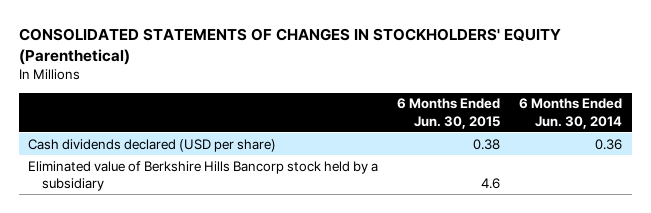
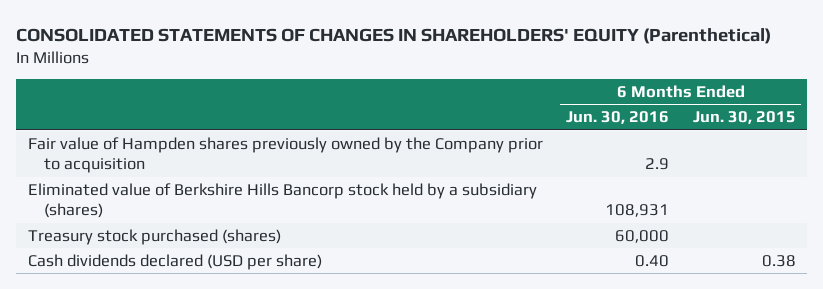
[18,27,561,65] CONSOLIDATED STATEMENTS OF CHANGES IN STOCKHOLDERS' EQUITY (Parenthetical) -> [15,28,771,45] CONSOLIDATED STATEMENTS OF CHANGES IN SHAREHOLDERS' EQUITY (Parenthetical)
[519,98,623,129] 6 Months Ended Jun. 30, 2014 -> none
none -> [566,111,670,125] Jun. 30, 2016
none -> [27,136,543,174] Fair value of Hampden shares previously owned by the Company prior to acquisition
none -> [27,182,537,219] Eliminated value of Berkshire Hills Bancorp stock held by a subsidiary (shares)
none -> [27,228,281,245] Treasury stock purchased (shares)
[28,160,379,192] Eliminated value of Berkshire Hills Bancorp stock held by a subsidiary -> none

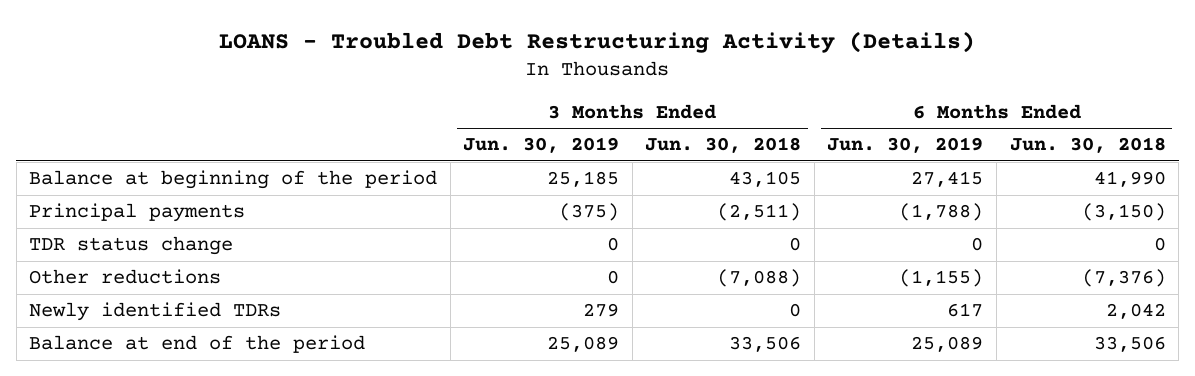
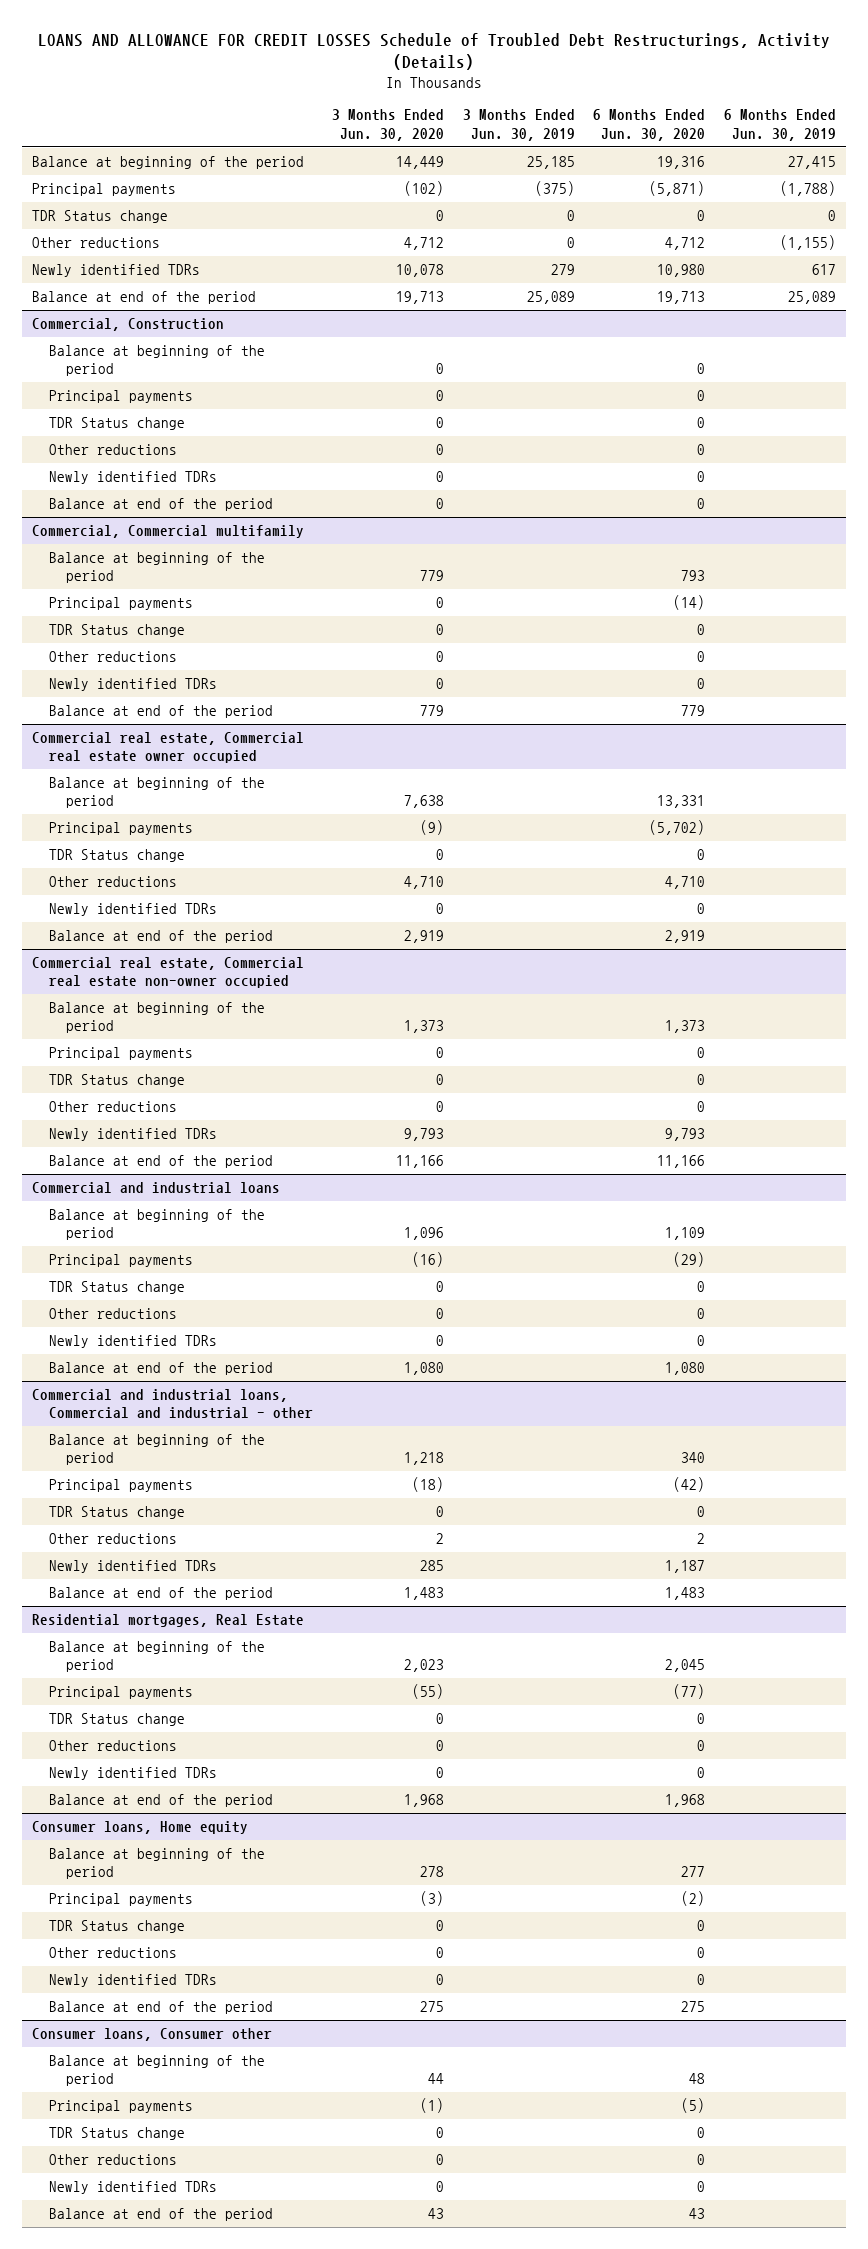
[219,30,976,53] LOANS - Troubled Debt Restructuring Activity (Details) -> [38,32,831,71] LOANS AND ALLOWANCE FOR CREDIT LOSSES Schedule of Troubled Debt Restructurings, Activity (Details)
[645,137,802,154] Jun. 30, 2018 -> none
[1009,137,1166,154] Jun. 30, 2018 -> none
none -> [331,109,444,141] 3 Months Ended Jun. 30, 2020
none -> [593,109,706,141] 6 Months Ended Jun. 30, 2020
[29,236,234,256] TDR status change -> [31,210,168,224] TDR Status change
none -> [31,318,224,332] Commercial, Construction
none -> [48,345,265,377] Balance at beginning of the period
none -> [48,390,193,404] Principal payments
none -> [48,417,185,431] TDR Status change
none -> [48,444,177,456] Other reductions
none -> [48,471,217,485] Newly identified TDRs
none -> [48,498,273,512] Balance at end of the period
none -> [31,525,304,539] Commercial, Commercial multifamily
none -> [48,552,265,584] Balance at beginning of the period
none -> [48,597,193,611] Principal payments
none -> [48,624,185,638] TDR Status change
none -> [48,651,177,663] Other reductions
none -> [48,678,217,692] Newly identified TDRs
none -> [48,705,273,719] Balance at end of the period
none -> [31,732,304,764] Commercial real estate, Commercial real estate owner occupied
none -> [48,777,265,809] Balance at beginning of the period
none -> [48,822,193,836] Principal payments
none -> [48,849,185,863] TDR Status change
none -> [48,876,177,888] Other reductions
none -> [48,903,217,917] Newly identified TDRs
none -> [48,930,273,944] Balance at end of the period
none -> [31,957,304,989] Commercial real estate, Commercial real estate non-owner occupied
none -> [48,1002,265,1034] Balance at beginning of the period
none -> [48,1047,193,1061] Principal payments
none -> [48,1074,185,1088] TDR Status change
none -> [48,1101,177,1113] Other reductions
none -> [48,1128,217,1142] Newly identified TDRs
none -> [48,1155,273,1169] Balance at end of the period
none -> [31,1182,280,1195] Commercial and industrial loans
none -> [48,1209,265,1241] Balance at beginning of the period
none -> [48,1254,193,1268] Principal payments
none -> [48,1281,185,1295] TDR Status change
none -> [48,1308,177,1320] Other reductions
none -> [48,1335,217,1349] Newly identified TDRs
none -> [48,1362,273,1376] Balance at end of the period
none -> [31,1389,313,1420] Commercial and industrial loans, Commercial and industrial - other
none -> [48,1434,265,1466] Balance at beginning of the period
none -> [48,1479,193,1493] Principal payments
none -> [48,1506,185,1520] TDR Status change
none -> [48,1533,177,1545] Other reductions
none -> [48,1560,217,1574] Newly identified TDRs
none -> [48,1587,273,1601] Balance at end of the period
none -> [31,1614,304,1628] Residential mortgages, Real Estate
none -> [48,1641,265,1673] Balance at beginning of the period
none -> [48,1686,193,1700] Principal payments
none -> [48,1713,185,1727] TDR Status change
none -> [48,1740,177,1752] Other reductions
none -> [48,1767,217,1781] Newly identified TDRs
none -> [48,1794,273,1808] Balance at end of the period
none -> [31,1821,248,1835] Consumer loans, Home equity
none -> [48,1848,265,1880] Balance at beginning of the period
none -> [48,1893,193,1907] Principal payments
none -> [48,1920,185,1934] TDR Status change
none -> [48,1947,177,1959] Other reductions
none -> [48,1974,217,1988] Newly identified TDRs
none -> [48,2001,273,2015] Balance at end of the period
none -> [31,2028,272,2042] Consumer loans, Consumer other
none -> [48,2055,265,2087] Balance at beginning of the period
none -> [48,2100,193,2114] Principal payments
none -> [48,2127,185,2141] TDR Status change
none -> [48,2154,177,2166] Other reductions
none -> [48,2181,217,2195] Newly identified TDRs
none -> [48,2208,273,2222] Balance at end of the period

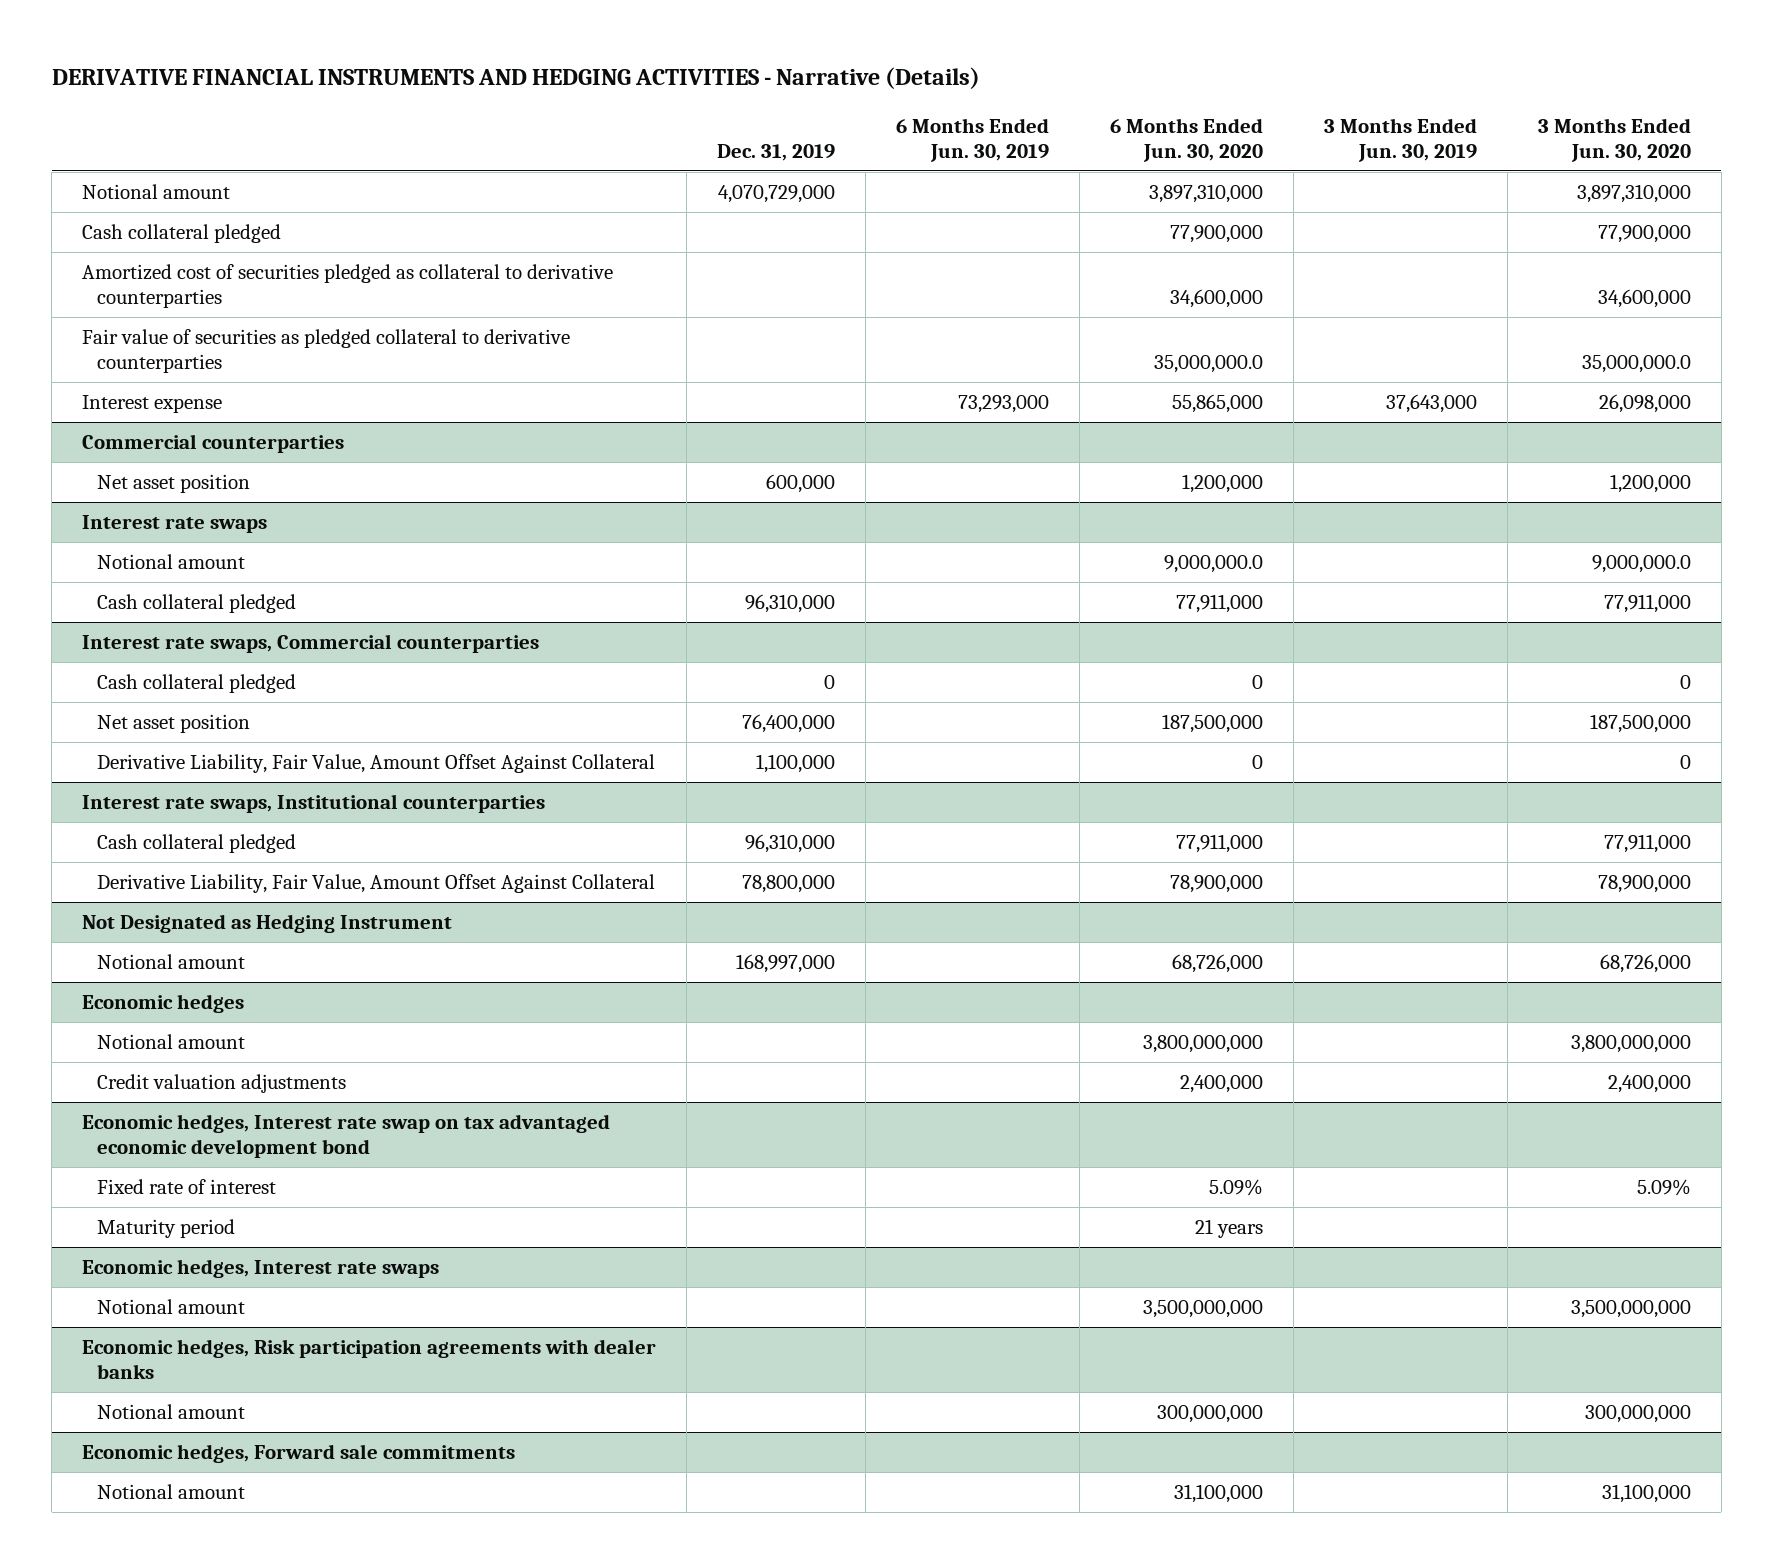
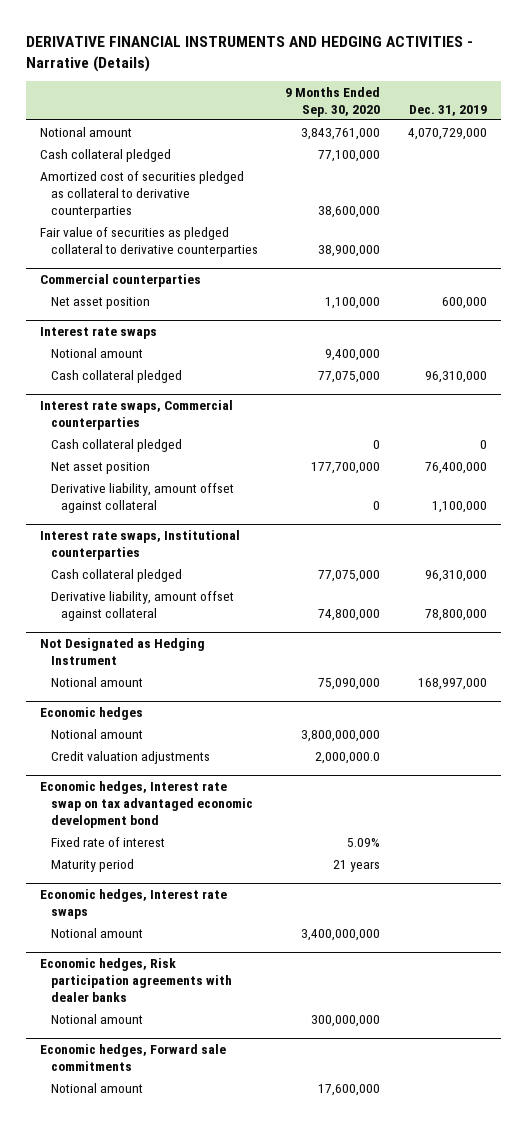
[896,117,1050,163] 6 Months Ended Jun. 30, 2019 -> none
[1110,117,1264,163] 6 Months Ended Jun. 30, 2020 -> none
[1323,117,1477,163] 3 Months Ended Jun. 30, 2019 -> none
[1537,117,1691,163] 3 Months Ended Jun. 30, 2020 -> none
none -> [285,86,381,117] 9 Months Ended Sep. 30, 2020
[82,395,223,414] Interest expense -> none
[97,754,656,774] Derivative Liability, Fair Value, Amount Offset Against Collateral -> [50,482,234,513] Derivative liability, amount offset against collateral
[97,874,656,894] Derivative Liability, Fair Value, Amount Offset Against Collateral -> [50,590,234,621] Derivative liability, amount offset against collateral

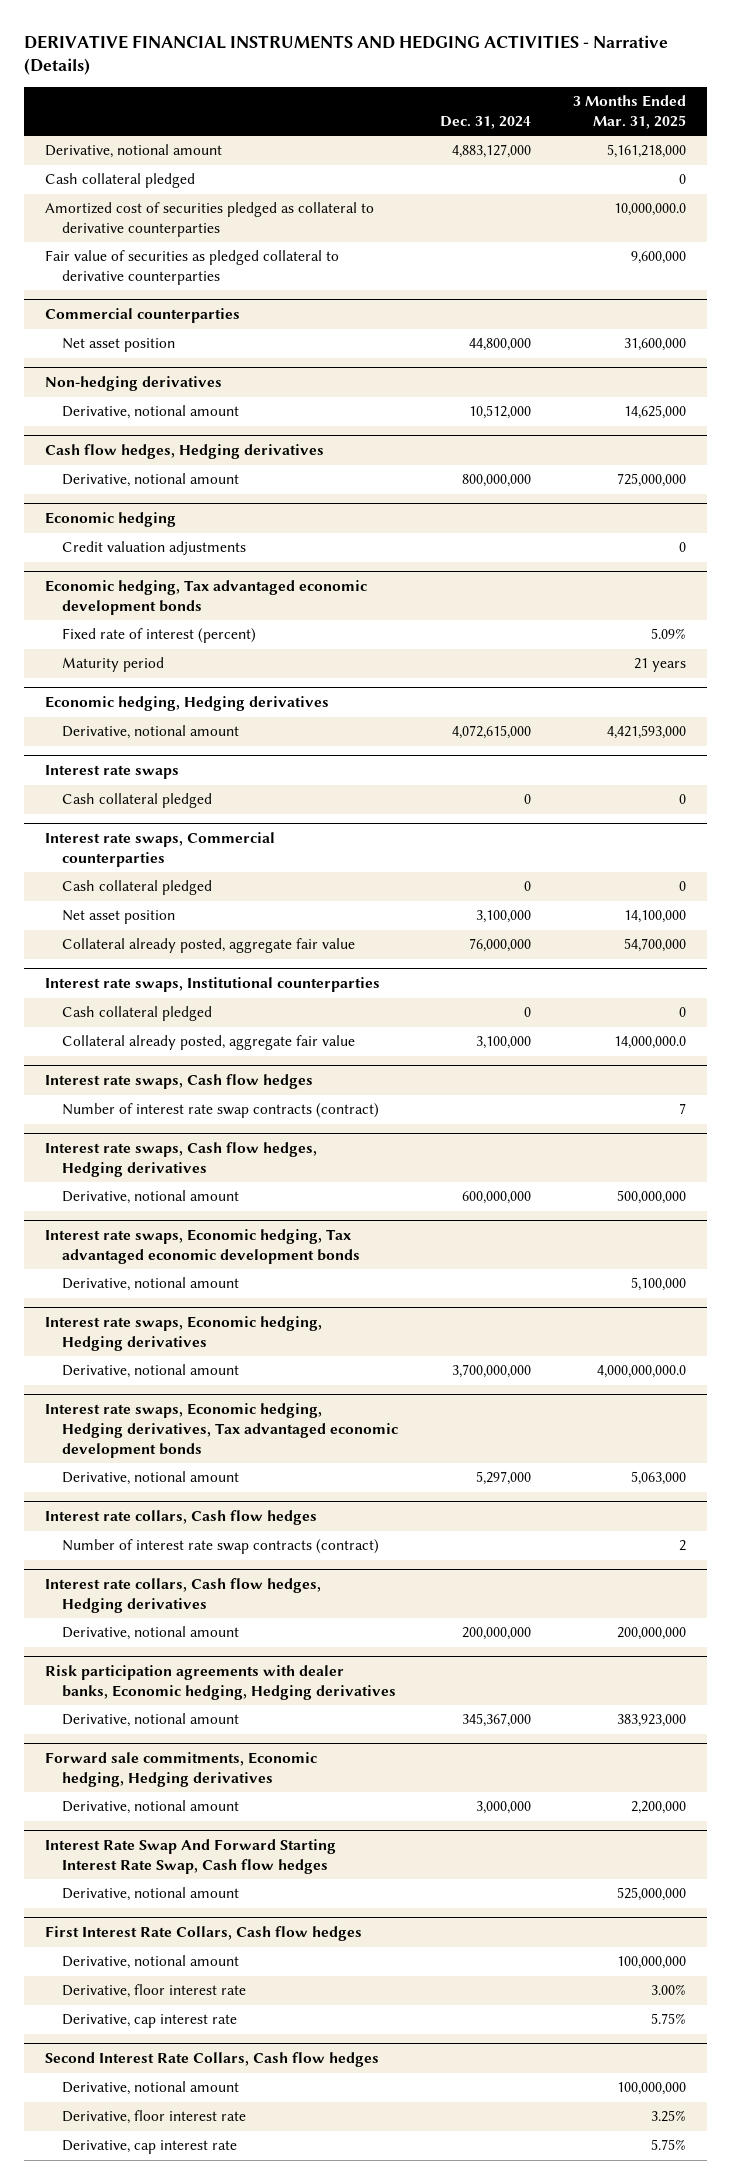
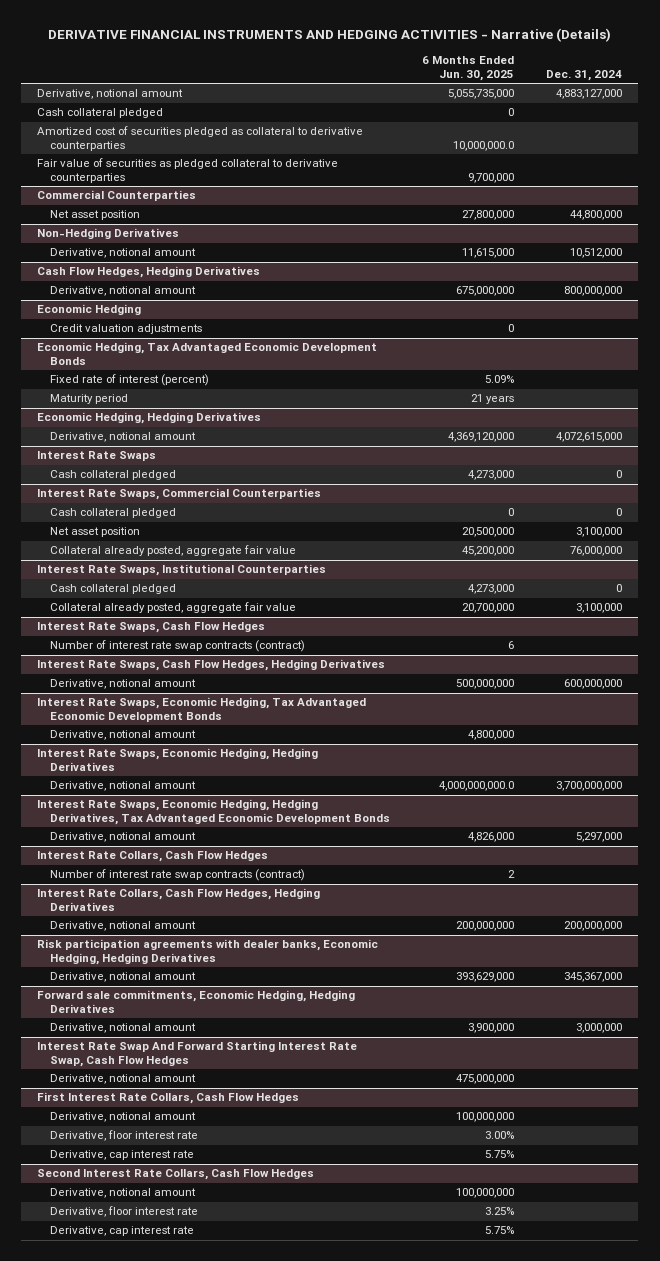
[573,95,687,129] 3 Months Ended Mar. 31, 2025 -> none
none -> [422,56,515,82] 6 Months Ended Jun. 30, 2025
[44,308,240,324] Commercial counterparties -> [37,190,197,202] Commercial Counterparties
[44,376,222,392] Non-hedging derivatives -> [37,228,180,240] Non-Hedging Derivatives
[44,444,324,460] Cash flow hedges, Hedging derivatives -> [37,266,261,279] Cash Flow Hedges, Hedging Derivatives
[44,512,176,528] Economic hedging -> [37,304,142,316] Economic Hedging
[44,580,367,615] Economic hedging, Tax advantaged economic development bonds -> [37,342,378,366] Economic Hedging, Tax Advantaged Economic Development Bonds
[44,696,329,712] Economic hedging, Hedging derivatives -> [37,412,262,425] Economic Hedging, Hedging Derivatives
[44,765,179,780] Interest rate swaps -> [37,451,157,462] Interest Rate Swaps
[44,832,275,867] Interest rate swaps, Commercial counterparties -> [37,488,322,501] Interest Rate Swaps, Commercial Counterparties
[44,977,380,993] Interest rate swaps, Institutional counterparties -> [37,564,327,577] Interest Rate Swaps, Institutional Counterparties
[44,1074,313,1090] Interest rate swaps, Cash flow hedges -> [37,622,266,634] Interest Rate Swaps, Cash Flow Hedges
[44,1142,317,1177] Interest rate swaps, Cash flow hedges, Hedging derivatives -> [37,659,386,672] Interest Rate Swaps, Cash Flow Hedges, Hedging Derivatives
[44,1229,360,1264] Interest rate swaps, Economic hedging, Tax advantaged economic development bonds -> [37,697,367,723] Interest Rate Swaps, Economic Hedging, Tax Advantaged Economic Development Bonds
[44,1316,322,1351] Interest rate swaps, Economic hedging, Hedging derivatives -> [37,748,319,772] Interest Rate Swaps, Economic Hedging, Hedging Derivatives
[44,1403,398,1458] Interest rate swaps, Economic hedging, Hedging derivatives, Tax advantaged economic development bonds -> [37,799,391,826] Interest Rate Swaps, Economic Hedging, Hedging Derivatives, Tax Advantaged Economic Development Bonds
[44,1510,317,1526] Interest rate collars, Cash flow hedges -> [37,851,269,863] Interest Rate Collars, Cash Flow Hedges
[44,1578,321,1613] Interest rate collars, Cash flow hedges, Hedging derivatives -> [37,888,321,912] Interest Rate Collars, Cash Flow Hedges, Hedging Derivatives
[44,1665,396,1700] Risk participation agreements with dealer banks, Economic hedging, Hedging derivatives -> [37,939,379,966] Risk participation agreements with dealer banks, Economic Hedging, Hedging Derivatives
[44,1752,317,1787] Forward sale commitments, Economic hedging, Hedging derivatives -> [37,990,356,1014] Forward sale commitments, Economic Hedging, Hedging Derivatives
[44,1839,336,1874] Interest Rate Swap And Forward Starting Interest Rate Swap, Cash flow hedges -> [37,1041,358,1068] Interest Rate Swap And Forward Starting Interest Rate Swap, Cash Flow Hedges
[44,1926,362,1942] First Interest Rate Collars, Cash flow hedges -> [37,1092,300,1105] First Interest Rate Collars, Cash Flow Hedges
[44,2052,379,2068] Second Interest Rate Collars, Cash flow hedges -> [37,1169,315,1181] Second Interest Rate Collars, Cash Flow Hedges

